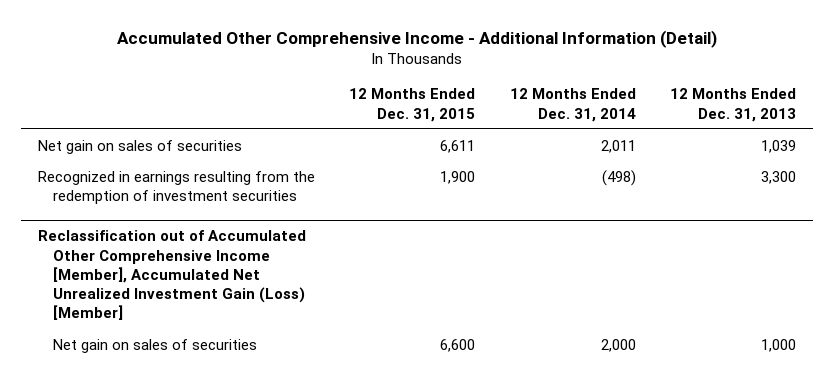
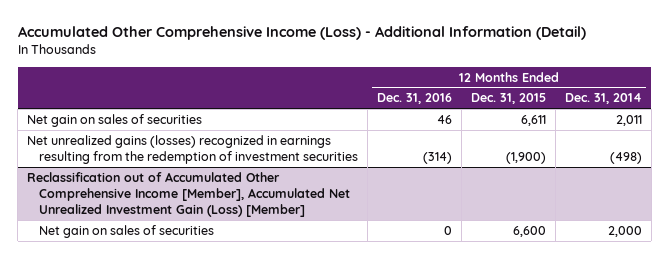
[117,29,718,48] Accumulated Other Comprehensive Income - Additional Information (Detail) -> [17,26,586,41] Accumulated Other Comprehensive Income (Loss) - Additional Information (Detail)
[670,88,797,122] 12 Months Ended Dec. 31, 2013 -> none
none -> [377,93,453,105] Dec. 31, 2016
[38,170,316,205] Recognized in earnings resulting from the redemption of investment securities -> [27,134,359,165] Net unrealized gains (losses) recognized in earnings resulting from the redemption of investment securities
[440,170,476,184] 1,900 -> [505,152,546,165] (1,900)

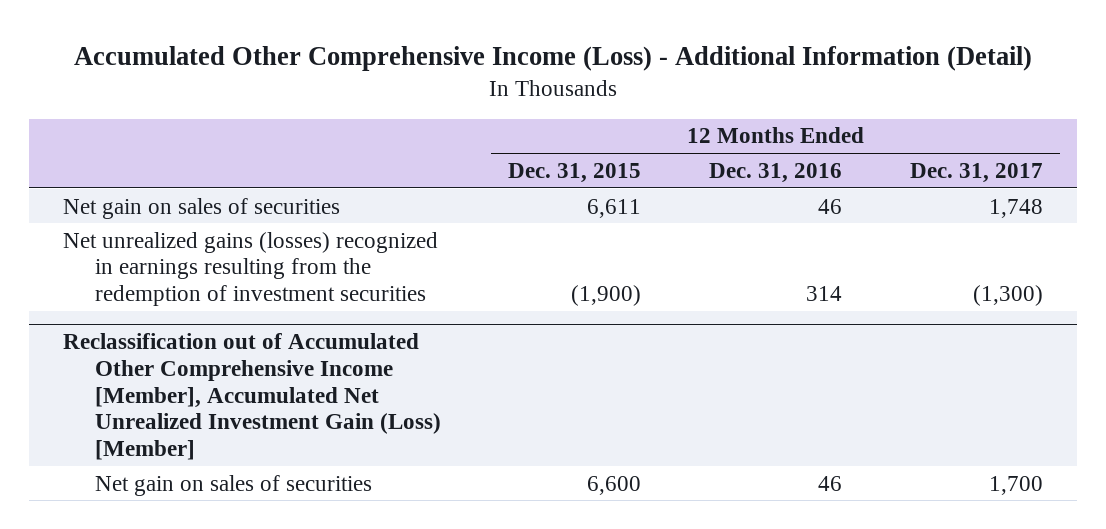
[564,93,642,105] Dec. 31, 2014 -> none
none -> [909,162,1043,183] Dec. 31, 2017
[423,152,453,165] (314) -> [806,286,843,302] 314
[444,225,453,235] 0 -> [818,475,843,491] 46

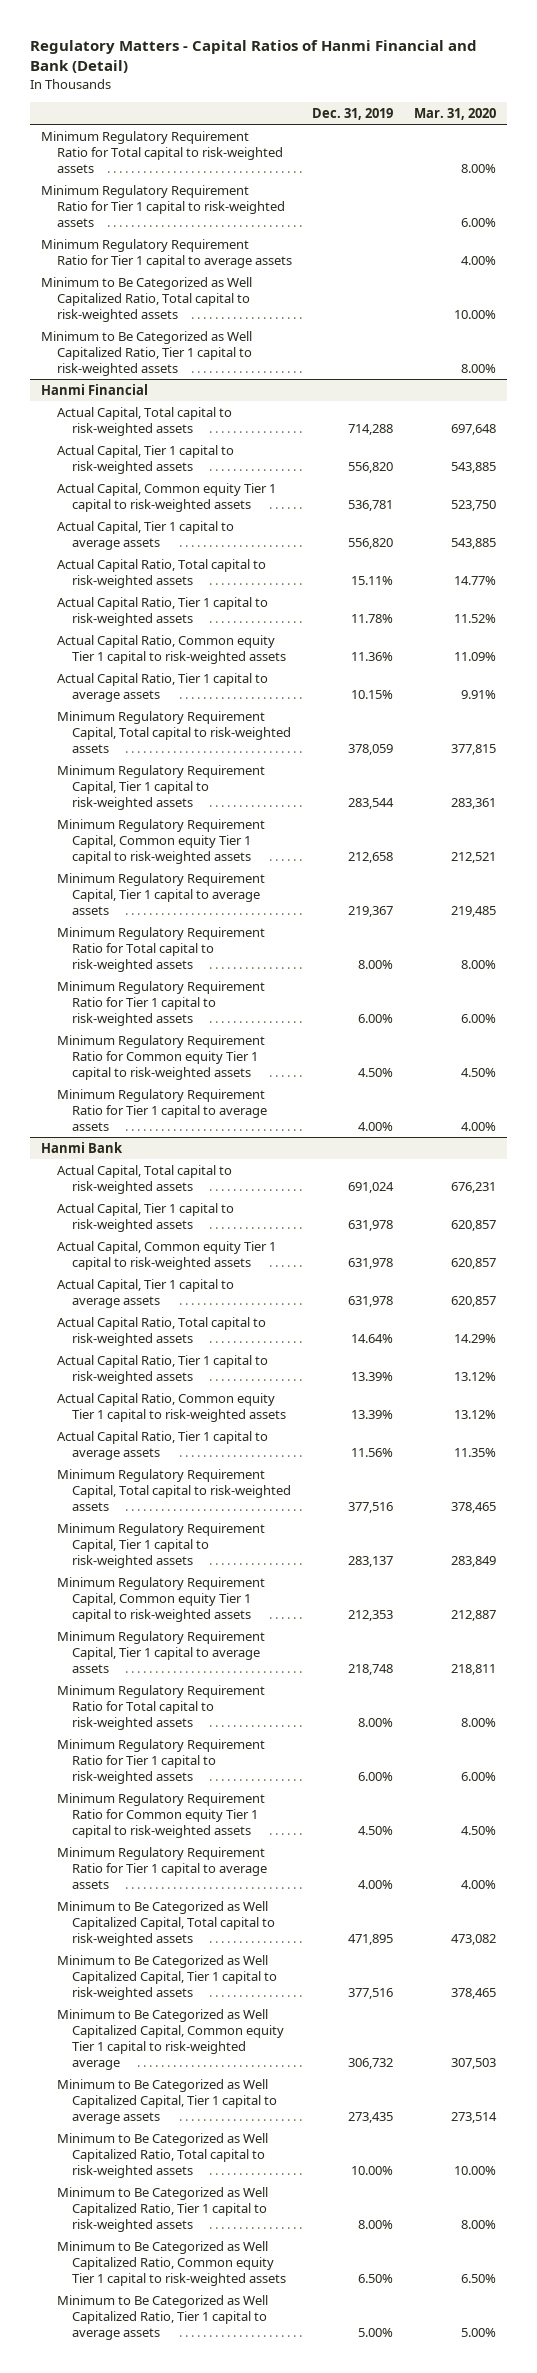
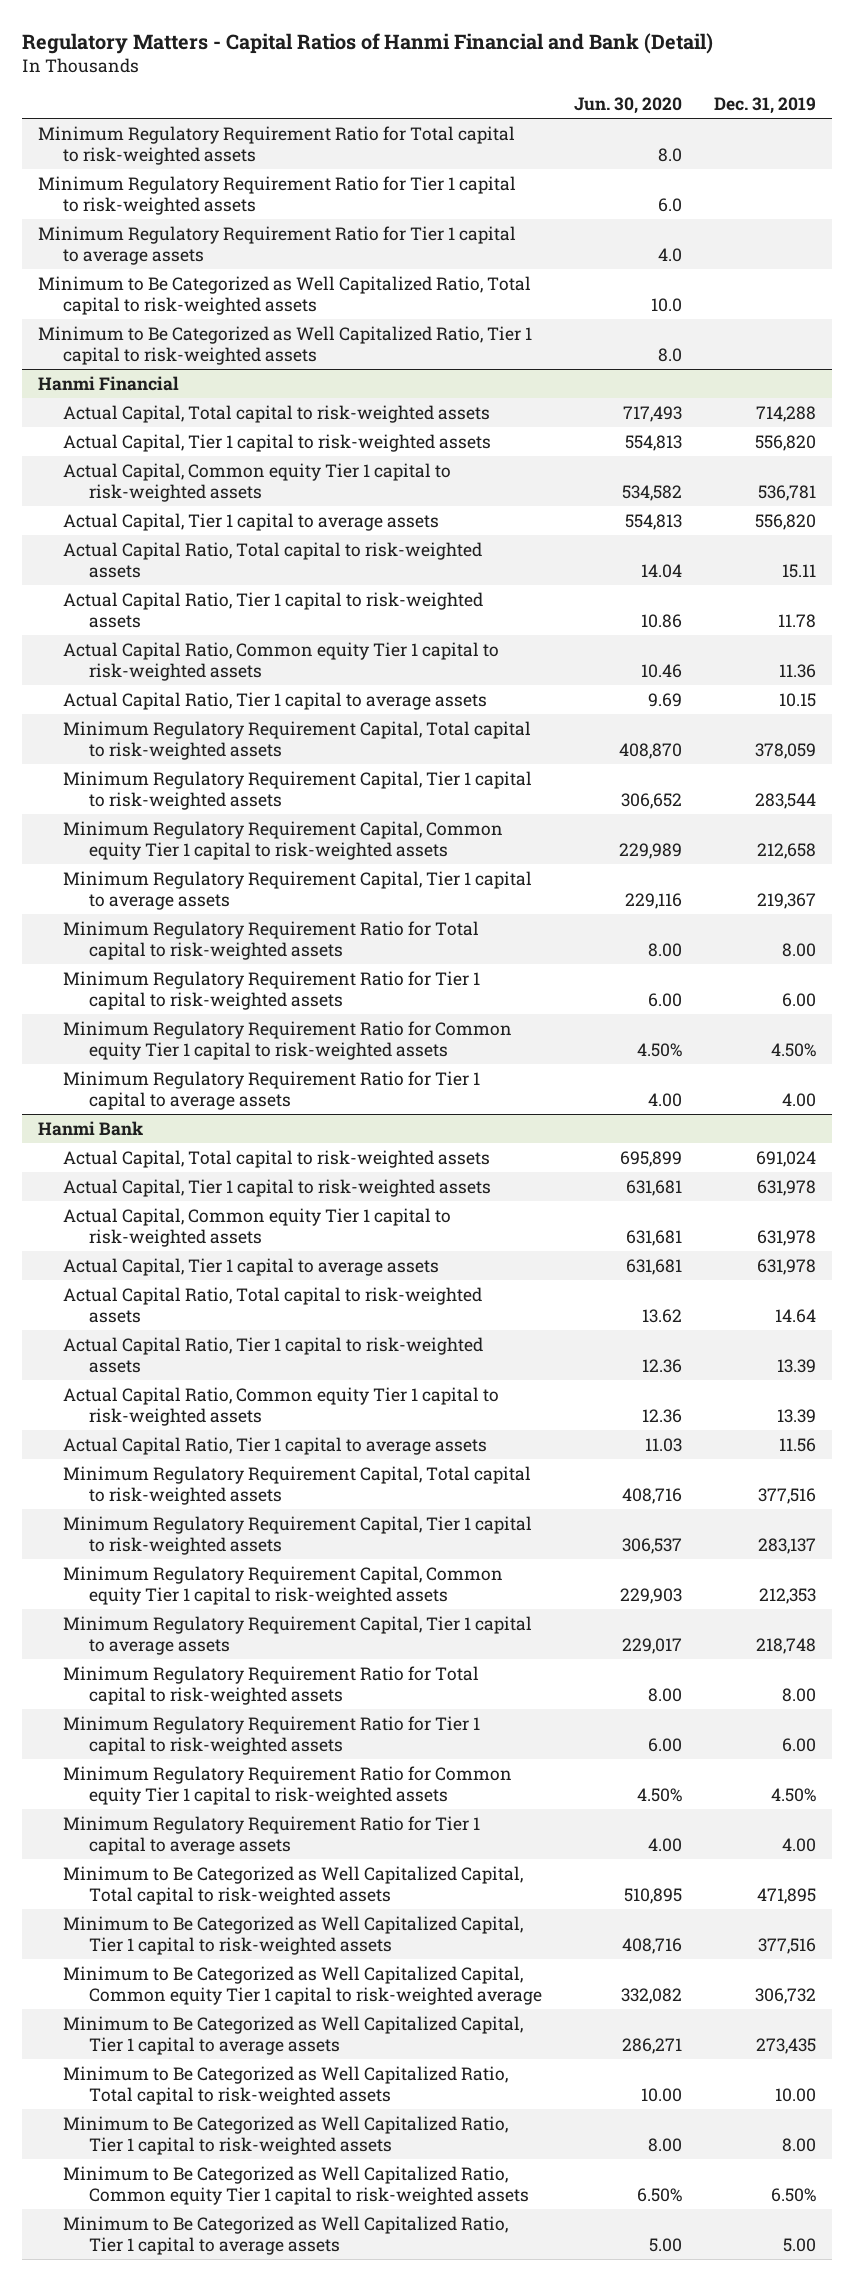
[414,107,497,120] Mar. 31, 2020 -> none
none -> [573,96,682,114] Jun. 30, 2020
[351,575,394,585] 15.11% -> [781,563,816,578] 15.11
[351,613,394,623] 11.78% -> [777,613,816,628] 11.78
[351,651,394,661] 11.36% -> [778,663,816,678] 11.36
[351,689,394,699] 10.15% -> [778,692,816,707] 10.15
[358,959,394,969] 8.00% -> [781,942,816,957] 8.00
[358,1013,394,1023] 6.00% -> [781,992,816,1007] 6.00
[358,1121,394,1131] 4.00% -> [781,1092,816,1107] 4.00
[351,1333,394,1343] 14.64% -> [774,1308,816,1323] 14.64
[351,1371,394,1381] 13.39% -> [776,1358,816,1373] 13.39
[351,1409,394,1419] 13.39% -> [776,1408,816,1423] 13.39
[351,1447,394,1457] 11.56% -> [778,1437,816,1452] 11.56
[358,1717,394,1727] 8.00% -> [781,1687,816,1702] 8.00
[358,1771,394,1781] 6.00% -> [781,1737,816,1752] 6.00
[358,1879,394,1889] 4.00% -> [781,1837,816,1852] 4.00
[351,2165,394,2175] 10.00% -> [774,2087,816,2102] 10.00
[358,2219,394,2229] 8.00% -> [781,2137,816,2152] 8.00
[358,2327,394,2337] 5.00% -> [782,2237,816,2252] 5.00

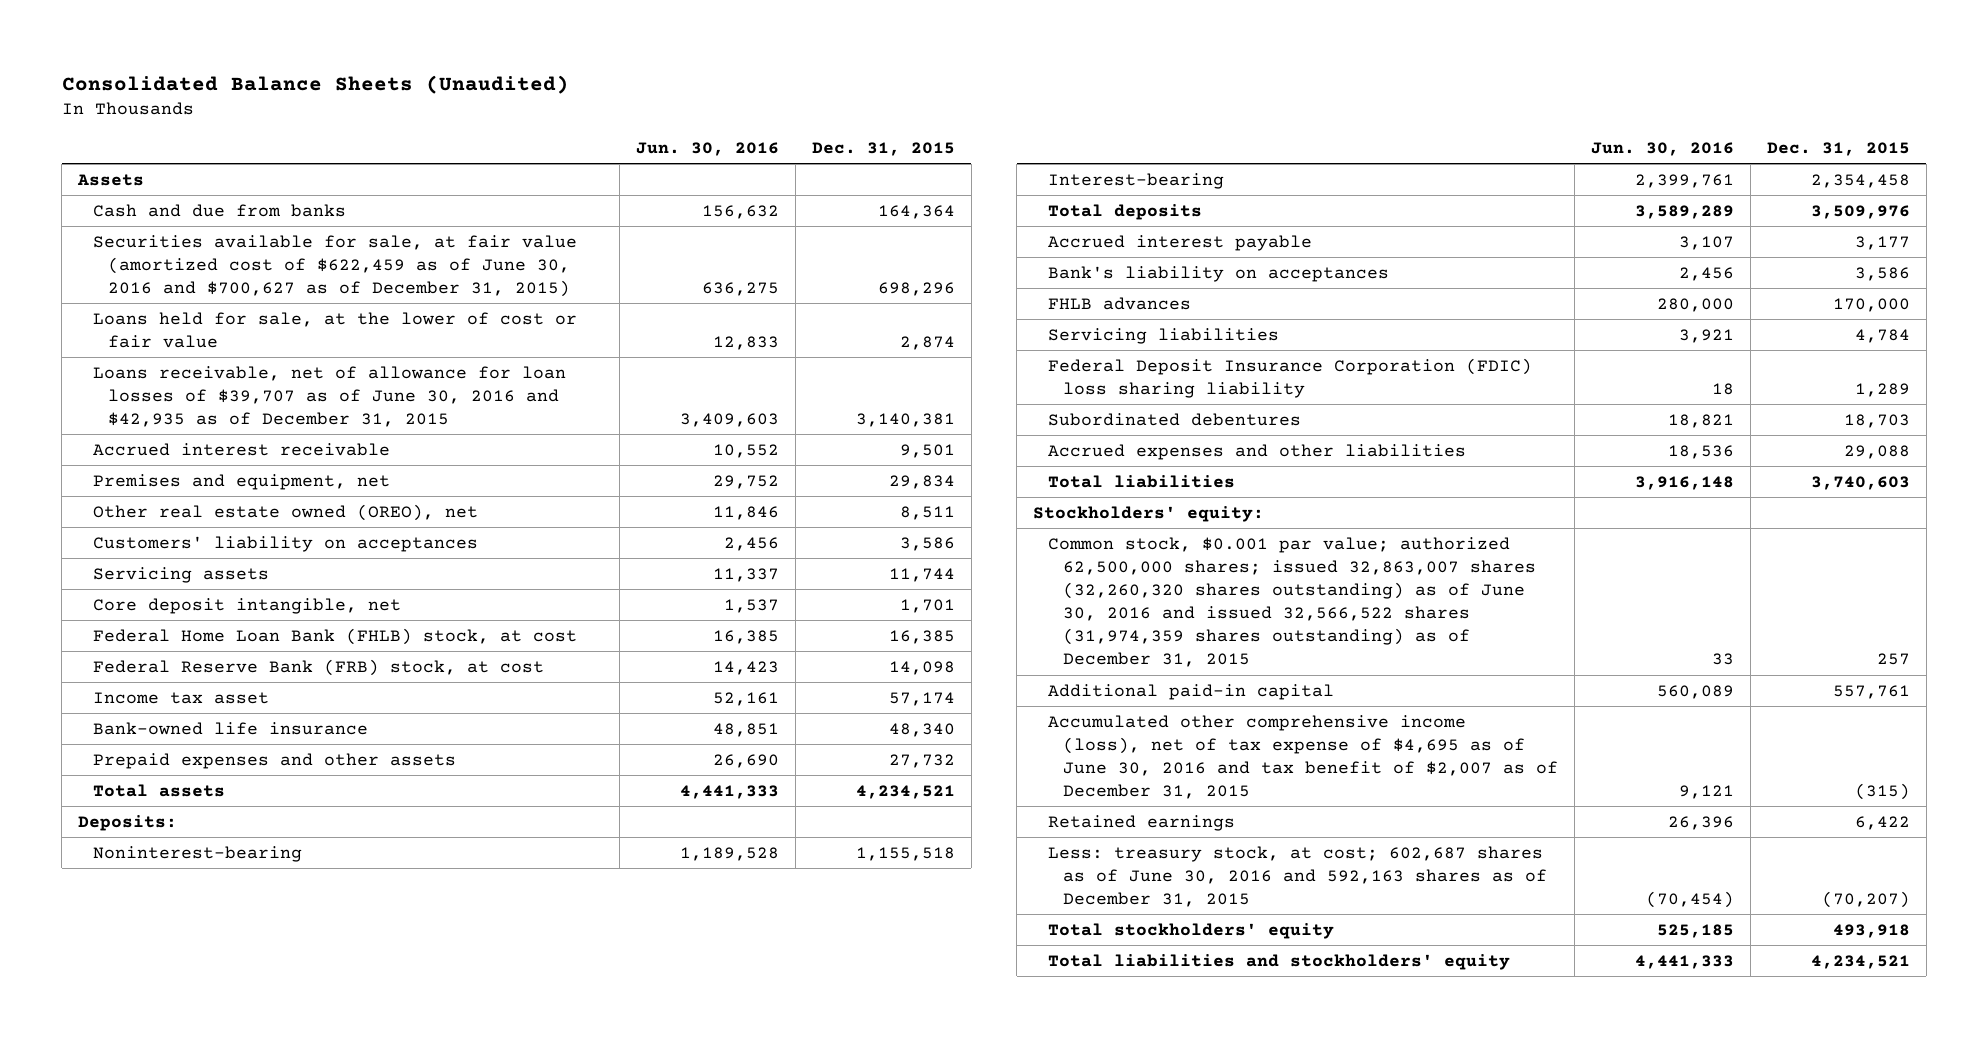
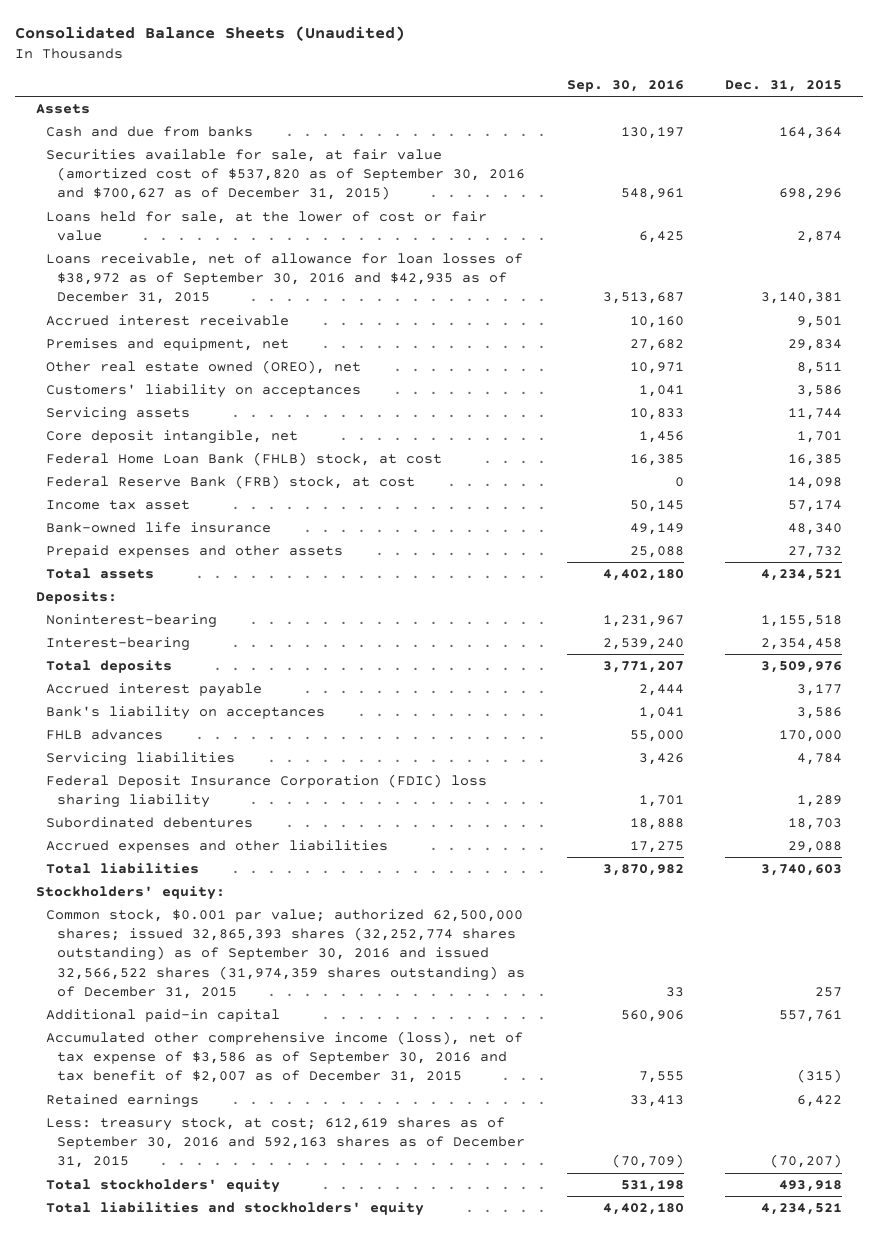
[635,142,779,157] Jun. 30, 2016 -> none
none -> [566,80,684,93] Sep. 30, 2016
[93,234,578,297] Securities available for sale, at fair value (amortized cost of $622,459 as of June 30, 2016 and $700,627 as of December 31, 2015) -> [46,148,526,201] Securities available for sale, at fair value (amortized cost of $537,820 as of September 30, 2016 and $700,627 as of December 31, 2015)
[93,365,567,427] Loans receivable, net of allowance for loan losses of $39,707 as of June 30, 2016 and $42,935 as of December 31, 2015 -> [46,252,524,305] Loans receivable, net of allowance for loan losses of $38,972 as of September 30, 2016 and $42,935 as of December 31, 2015
[1047,536,1536,668] Common stock, $0.001 par value; authorized 62,500,000 shares; issued 32,863,007 shares (32,260,320 shares outstanding) as of June 30, 2016 and issued 32,566,522 shares (31,974,359 shares outstanding) as of December 31, 2015 -> [46,908,526,1000] Common stock, $0.001 par value; authorized 62,500,000 shares; issued 32,865,393 shares (32,252,774 shares outstanding) as of September 30, 2016 and issued 32,566,522 shares (31,974,359 shares outstanding) as of December 31, 2015
[1047,714,1558,800] Accumulated other comprehensive income (loss), net of tax expense of $4,695 as of June 30, 2016 and tax benefit of $2,007 as of December 31, 2015 -> [46,1030,524,1084] Accumulated other comprehensive income (loss), net of tax expense of $3,586 as of September 30, 2016 and tax benefit of $2,007 as of December 31, 2015
[1047,845,1547,907] Less: treasury stock, at cost; 602,687 shares as of June 30, 2016 and 592,163 shares as of December 31, 2015 -> [46,1116,526,1169] Less: treasury stock, at cost; 612,619 shares as of September 30, 2016 and 592,163 shares as of December 31, 2015

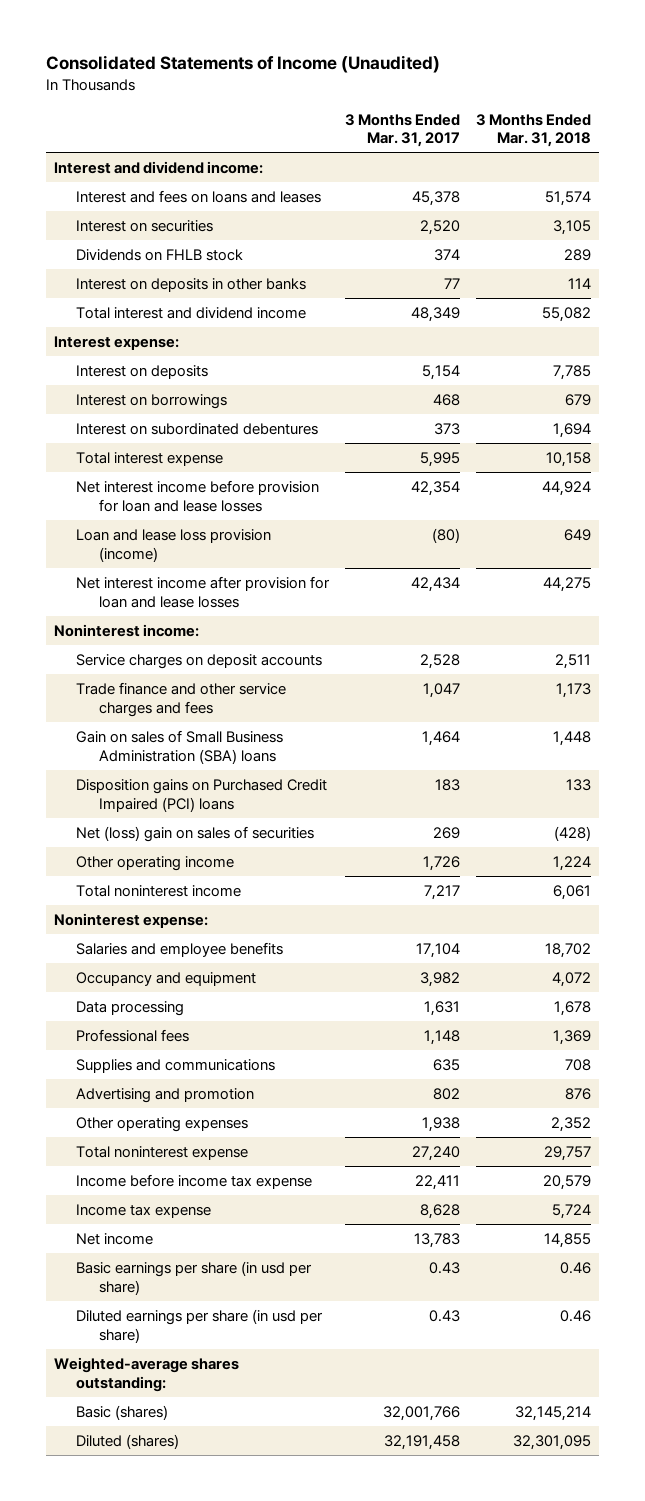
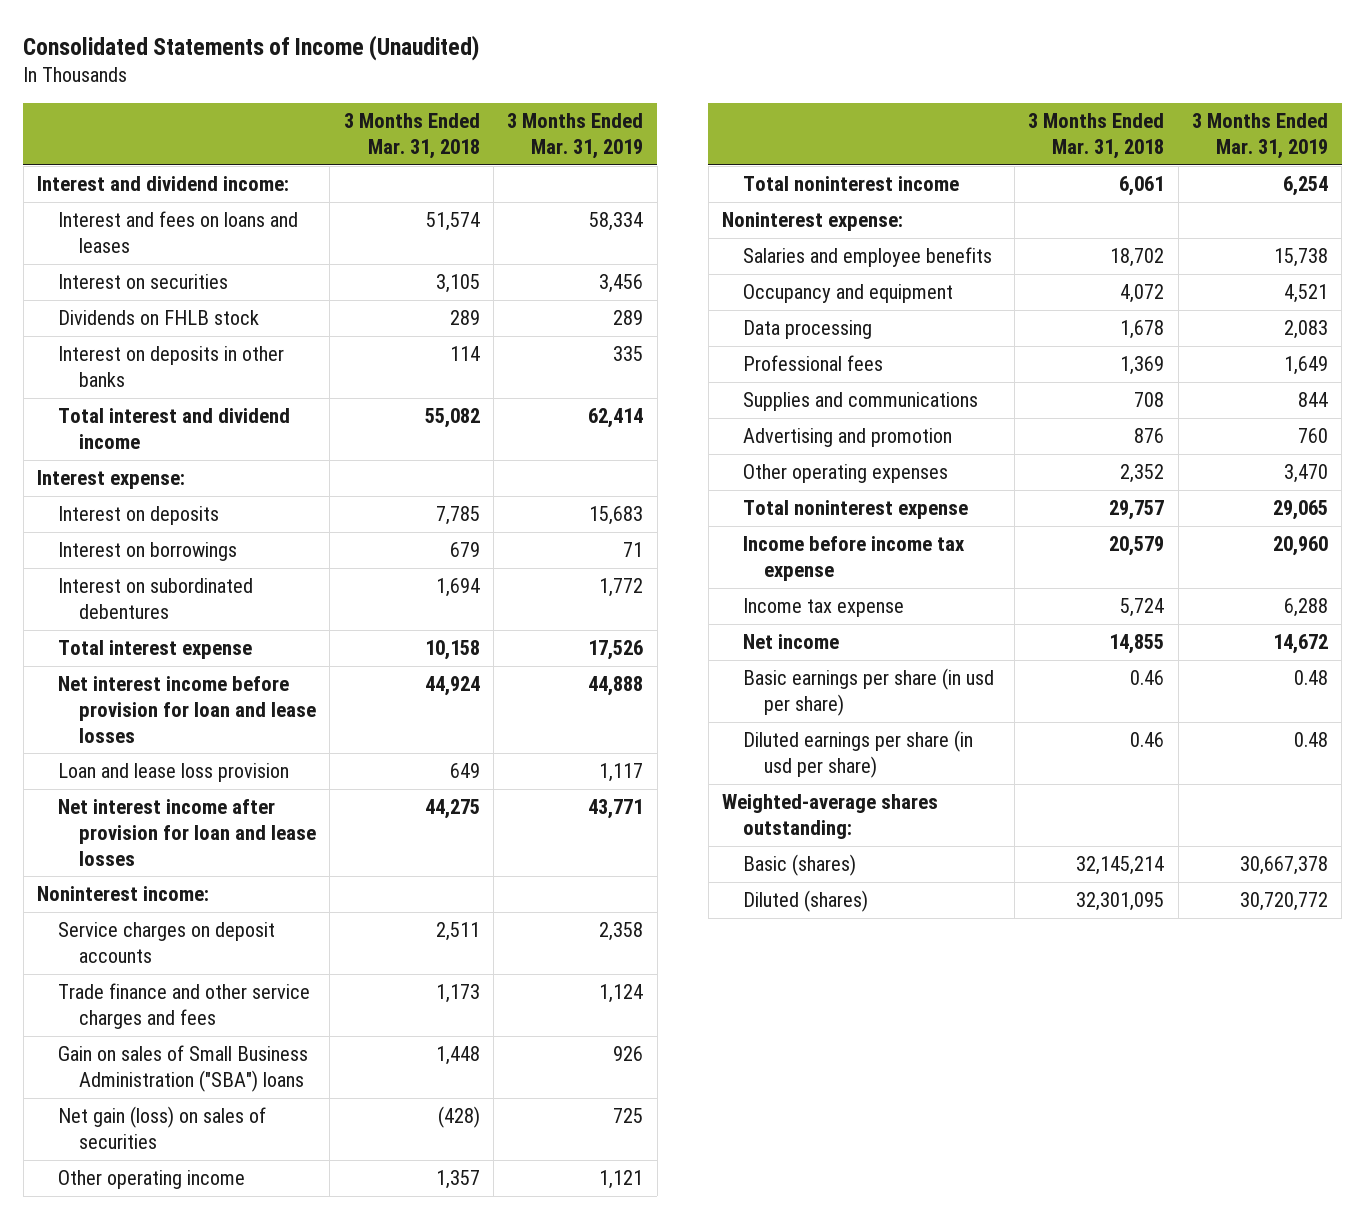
[345,113,461,148] 3 Months Ended Mar. 31, 2017 -> none
none -> [507,113,644,159] 3 Months Ended Mar. 31, 2019
[76,528,272,562] Loan and lease loss provision (income) -> [57,763,289,783] Loan and lease loss provision
[76,778,328,812] Disposition gains on Purchased Credit Impaired (PCI) loans -> none
[76,729,284,764] Gain on sales of Small Business Administration (SBA) loans -> [57,1045,308,1092] Gain on sales of Small Business Administration ("SBA") loans
[76,825,315,842] Net (loss) gain on sales of securities -> [57,1106,266,1149] Net gain (loss) on sales of securities
[552,855,591,871] 1,224 -> [435,1170,480,1190] 1,357

